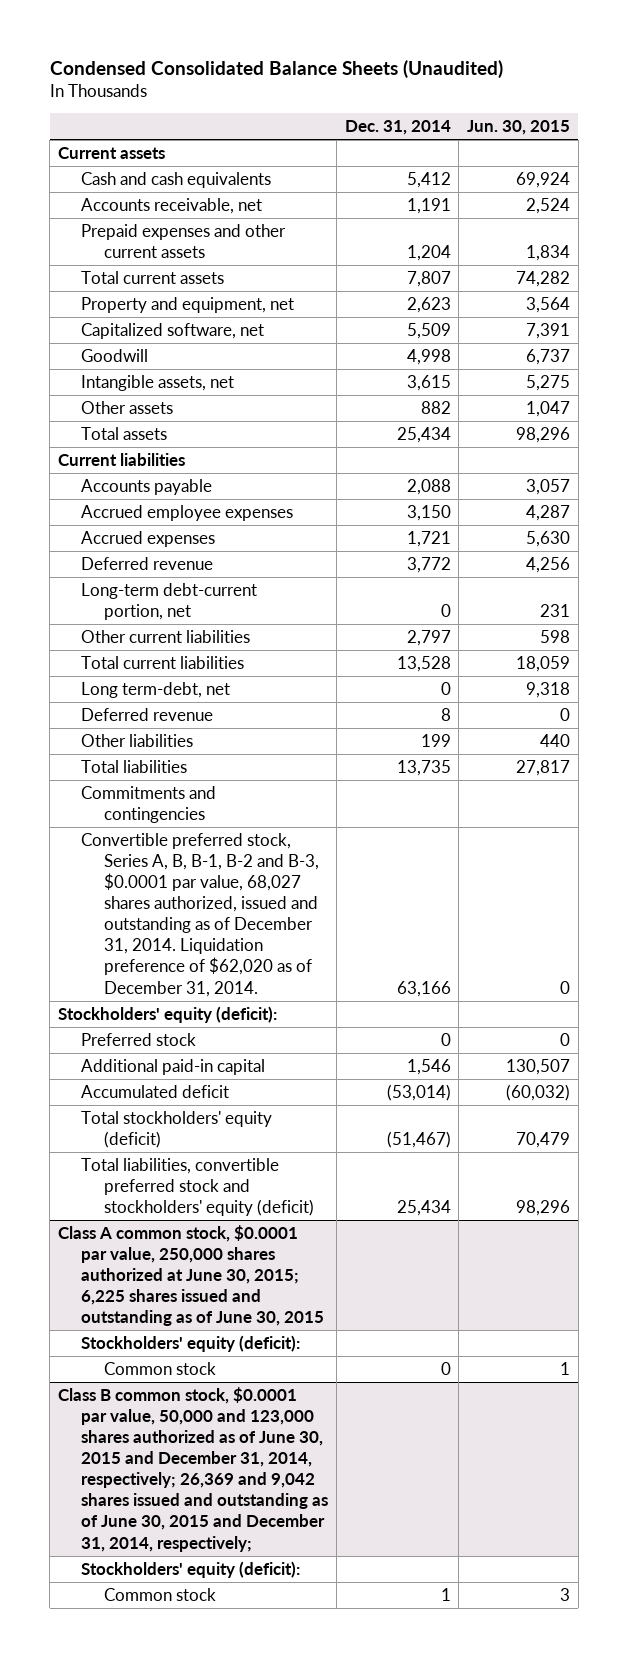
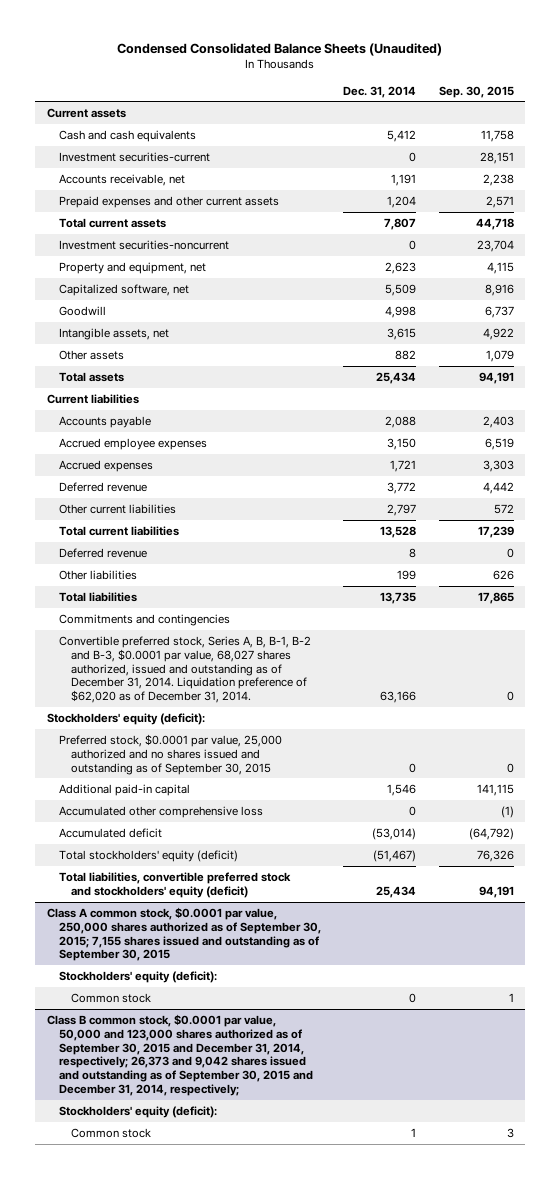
[467,120,571,136] Jun. 30, 2015 -> none
none -> [438,85,514,98] Sep. 30, 2015
none -> [58,151,210,162] Investment securities-current
none -> [58,239,229,250] Investment securities-noncurrent
[81,582,258,620] Long-term debt-current portion, net -> none
[81,681,231,698] Long term-debt, net -> none
[81,1032,197,1046] Preferred stock -> [58,733,282,775] Preferred stock, $0.0001 par value, 25,000 authorized and no shares issued and outstanding as of September 30, 2015
none -> [58,805,263,818] Accumulated other comprehensive loss
[57,1224,325,1327] Class A common stock, $0.0001 par value, 250,000 shares authorized at June 30, 2015; 6,225 shares issued and outstanding as of June 30, 2015 -> [46,906,321,962] Class A common stock, $0.0001 par value, 250,000 shares authorized as of September 30, 2015; 7,155 shares issued and outstanding as of September 30, 2015
[57,1386,329,1552] Class B common stock, $0.0001 par value, 50,000 and 123,000 shares authorized as of June 30, 2015 and December 31, 2014, respectively; 26,369 and 9,042 shares issued and outstanding as of June 30, 2015 and December 31, 2014, respectively; -> [46,1013,313,1096] Class B common stock, $0.0001 par value, 50,000 and 123,000 shares authorized as of September 30, 2015 and December 31, 2014, respectively; 26,373 and 9,042 shares issued and outstanding as of September 30, 2015 and December 31, 2014, respectively;

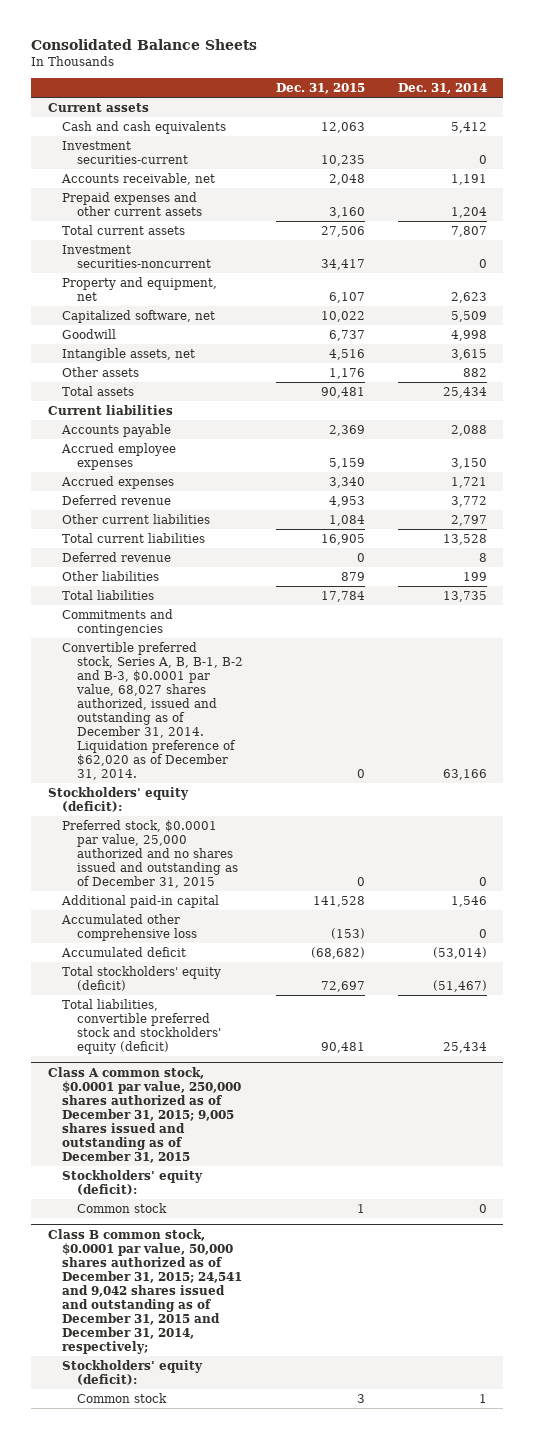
[117,42,443,56] Condensed Consolidated Balance Sheets (Unaudited) -> [31,38,258,50] Consolidated Balance Sheets
[438,85,514,98] Sep. 30, 2015 -> none
none -> [275,83,365,95] Dec. 31, 2015
[58,733,282,775] Preferred stock, $0.0001 par value, 25,000 authorized and no shares issued and outstanding as of September 30, 2015 -> [62,820,239,888] Preferred stock, $0.0001 par value, 25,000 authorized and no shares issued and outstanding as of December 31, 2015
[46,906,321,962] Class A common stock, $0.0001 par value, 250,000 shares authorized as of September 30, 2015; 7,155 shares issued and outstanding as of September 30, 2015 -> [47,1067,242,1163] Class A common stock, $0.0001 par value, 250,000 shares authorized as of December 31, 2015; 9,005 shares issued and outstanding as of December 31, 2015
[46,1013,313,1096] Class B common stock, $0.0001 par value, 50,000 and 123,000 shares authorized as of September 30, 2015 and December 31, 2014, respectively; 26,373 and 9,042 shares issued and outstanding as of September 30, 2015 and December 31, 2014, respectively; -> [47,1229,243,1354] Class B common stock, $0.0001 par value, 50,000 shares authorized as of December 31, 2015; 24,541 and 9,042 shares issued and outstanding as of December 31, 2015 and December 31, 2014, respectively;

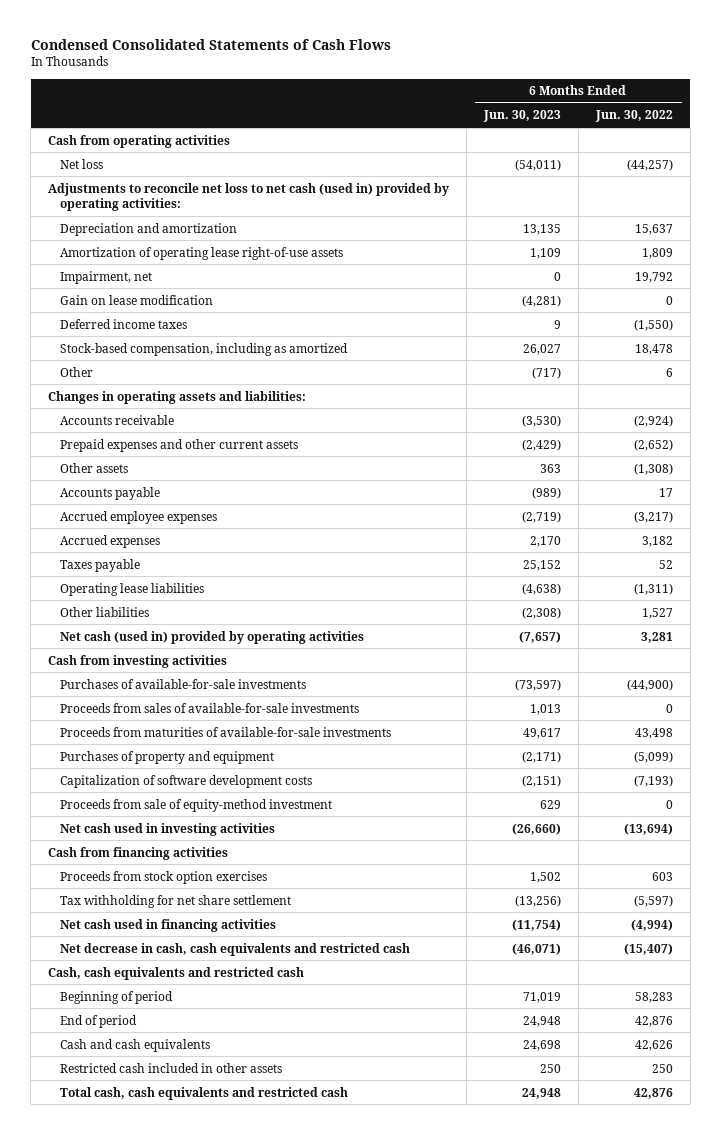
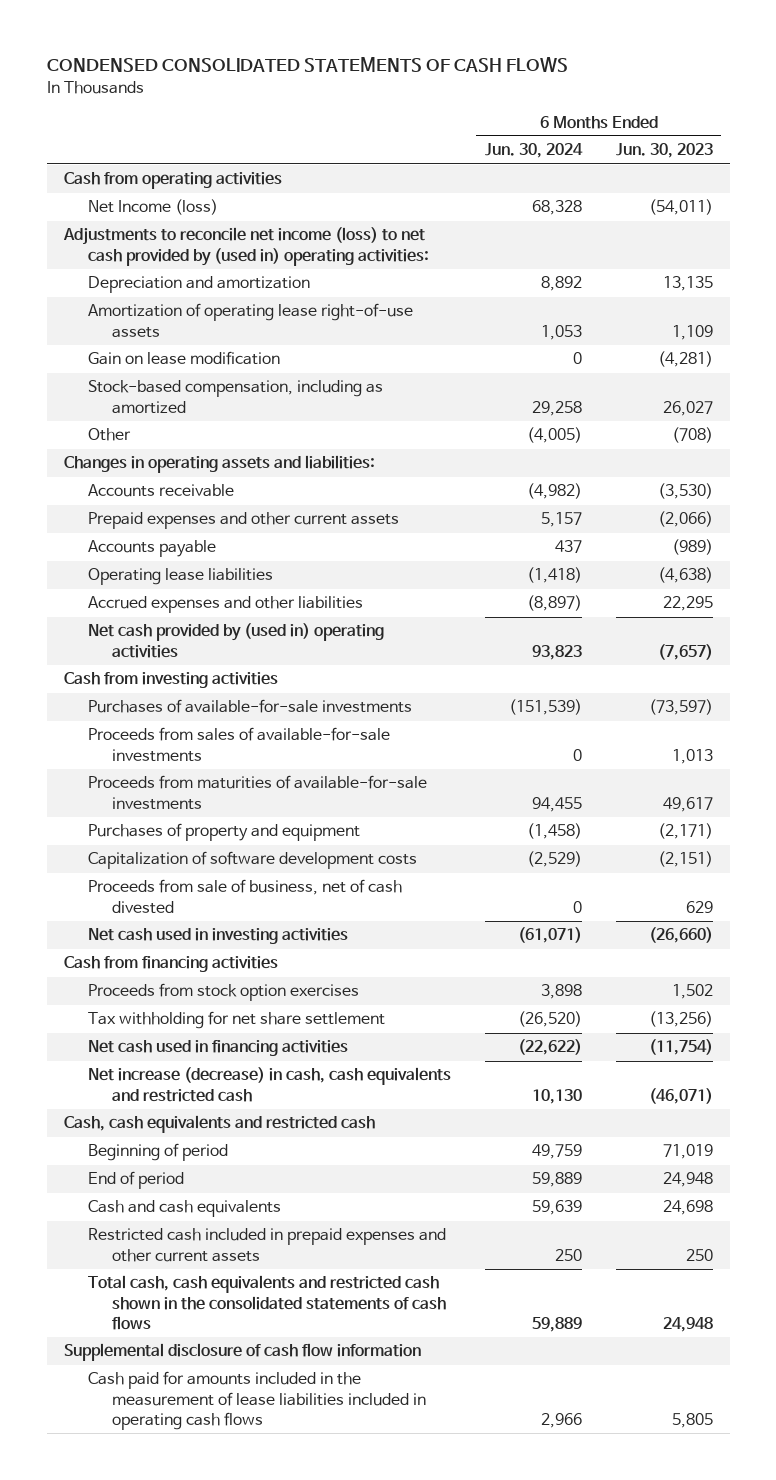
[30,38,391,50] Condensed Consolidated Statements of Cash Flows -> [46,57,568,73] CONDENSED CONSOLIDATED STATEMENTS OF CASH FLOWS
[594,110,673,123] Jun. 30, 2022 -> none
none -> [484,143,583,159] Jun. 30, 2024
[59,158,103,169] Net loss -> [87,199,218,216] Net Income (loss)
[48,182,450,212] Adjustments to reconcile net loss to net cash (used in) provided by operating activities: -> [62,227,429,266] Adjustments to reconcile net income (loss) to net cash provided by (used in) operating activities:
[59,270,152,284] Impairment, net -> none
[59,318,187,329] Deferred income taxes -> none
[532,366,562,379] (717) -> [671,427,713,444] (708)
[59,462,128,473] Other assets -> none
[522,438,562,451] (2,429) -> [657,511,713,528] (2,066)
[59,510,217,524] Accrued employee expenses -> none
[59,534,160,548] Accrued expenses -> none
[59,558,140,572] Taxes payable -> none
[59,606,149,617] Other liabilities -> [87,596,363,614] Accrued expenses and other liabilities
[522,606,562,619] (2,308) -> [662,596,713,612] 22,295
[59,630,364,644] Net cash (used in) provided by operating activities -> [87,623,384,658] Net cash provided by (used in) operating activities
[59,798,332,812] Proceeds from sale of equity-method investment -> [87,879,402,914] Proceeds from sale of business, net of cash divested
[59,942,410,956] Net decrease in cash, cash equivalents and restricted cash -> [87,1067,451,1102] Net increase (decrease) in cash, cash equivalents and restricted cash
[59,1062,282,1073] Restricted cash included in other assets -> [87,1228,446,1262] Restricted cash included in prepaid expenses and other current assets
[59,1086,348,1100] Total cash, cash equivalents and restricted cash -> [87,1275,446,1331] Total cash, cash equivalents and restricted cash shown in the consolidated statements of cash flows
none -> [63,1343,421,1362] Supplemental disclosure of cash flow information
none -> [87,1371,426,1431] Cash paid for amounts included in the measurement of lease liabilities included in operating cash flows

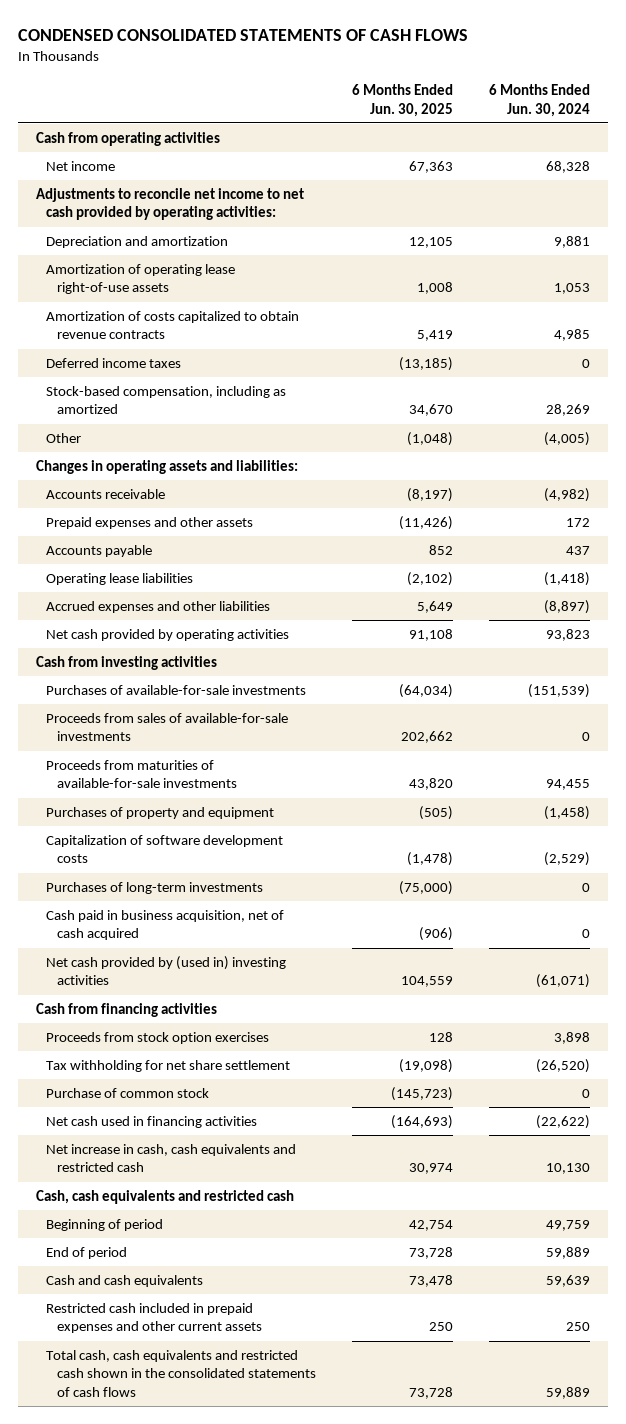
[615,143,713,159] Jun. 30, 2023 -> none
none -> [351,84,453,117] 6 Months Ended Jun. 30, 2025
[87,199,218,216] Net Income (loss) -> [46,160,116,171] Net income
[62,227,429,266] Adjustments to reconcile net income (loss) to net cash provided by (used in) operating activities: -> [35,187,304,221] Adjustments to reconcile net income to net cash provided by operating activities:
[540,276,582,292] 8,892 -> [554,235,591,248] 9,881
[87,351,280,366] Gain on lease modification -> none
none -> [46,310,300,340] Amortization of costs capitalized to obtain revenue contracts
none -> [46,357,182,368] Deferred income taxes
[531,400,582,416] 29,258 -> [546,404,591,417] 28,269
[87,512,399,530] Prepaid expenses and other current assets -> [46,516,254,529] Prepaid expenses and other assets
[540,512,582,528] 5,157 -> [566,517,591,527] 172
[87,623,384,658] Net cash provided by (used in) operating activities -> [46,628,290,641] Net cash provided by operating activities
[87,879,402,914] Proceeds from sale of business, net of cash divested -> none
none -> [46,881,264,894] Purchases of long-term investments
none -> [46,909,285,941] Cash paid in business acquisition, net of cash acquired
[87,928,348,945] Net cash used in investing activities -> [46,955,287,986] Net cash provided by (used in) investing activities
none -> [46,1087,210,1098] Purchase of common stock
[87,1067,451,1102] Net increase (decrease) in cash, cash equivalents and restricted cash -> [46,1143,297,1173] Net increase in cash, cash equivalents and restricted cash
[63,1343,421,1362] Supplemental disclosure of cash flow information -> none
[87,1371,426,1431] Cash paid for amounts included in the measurement of lease liabilities included in operating cash flows -> none

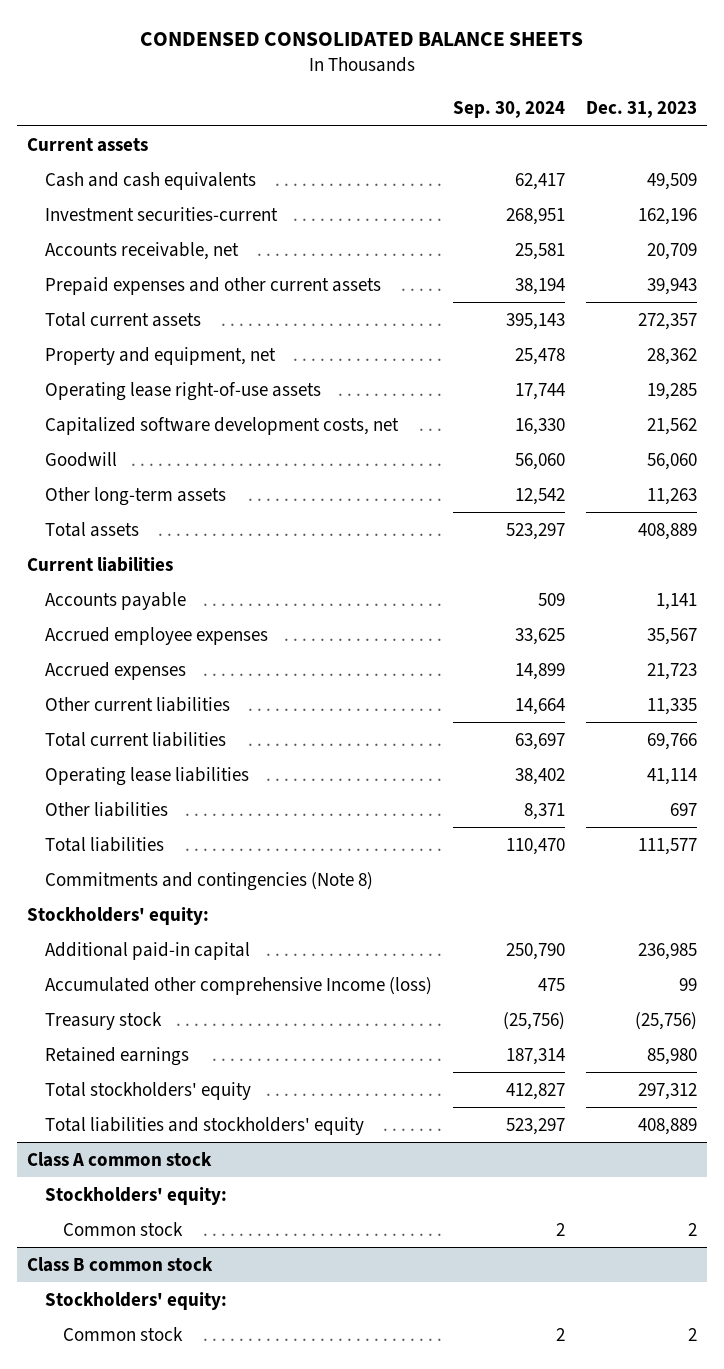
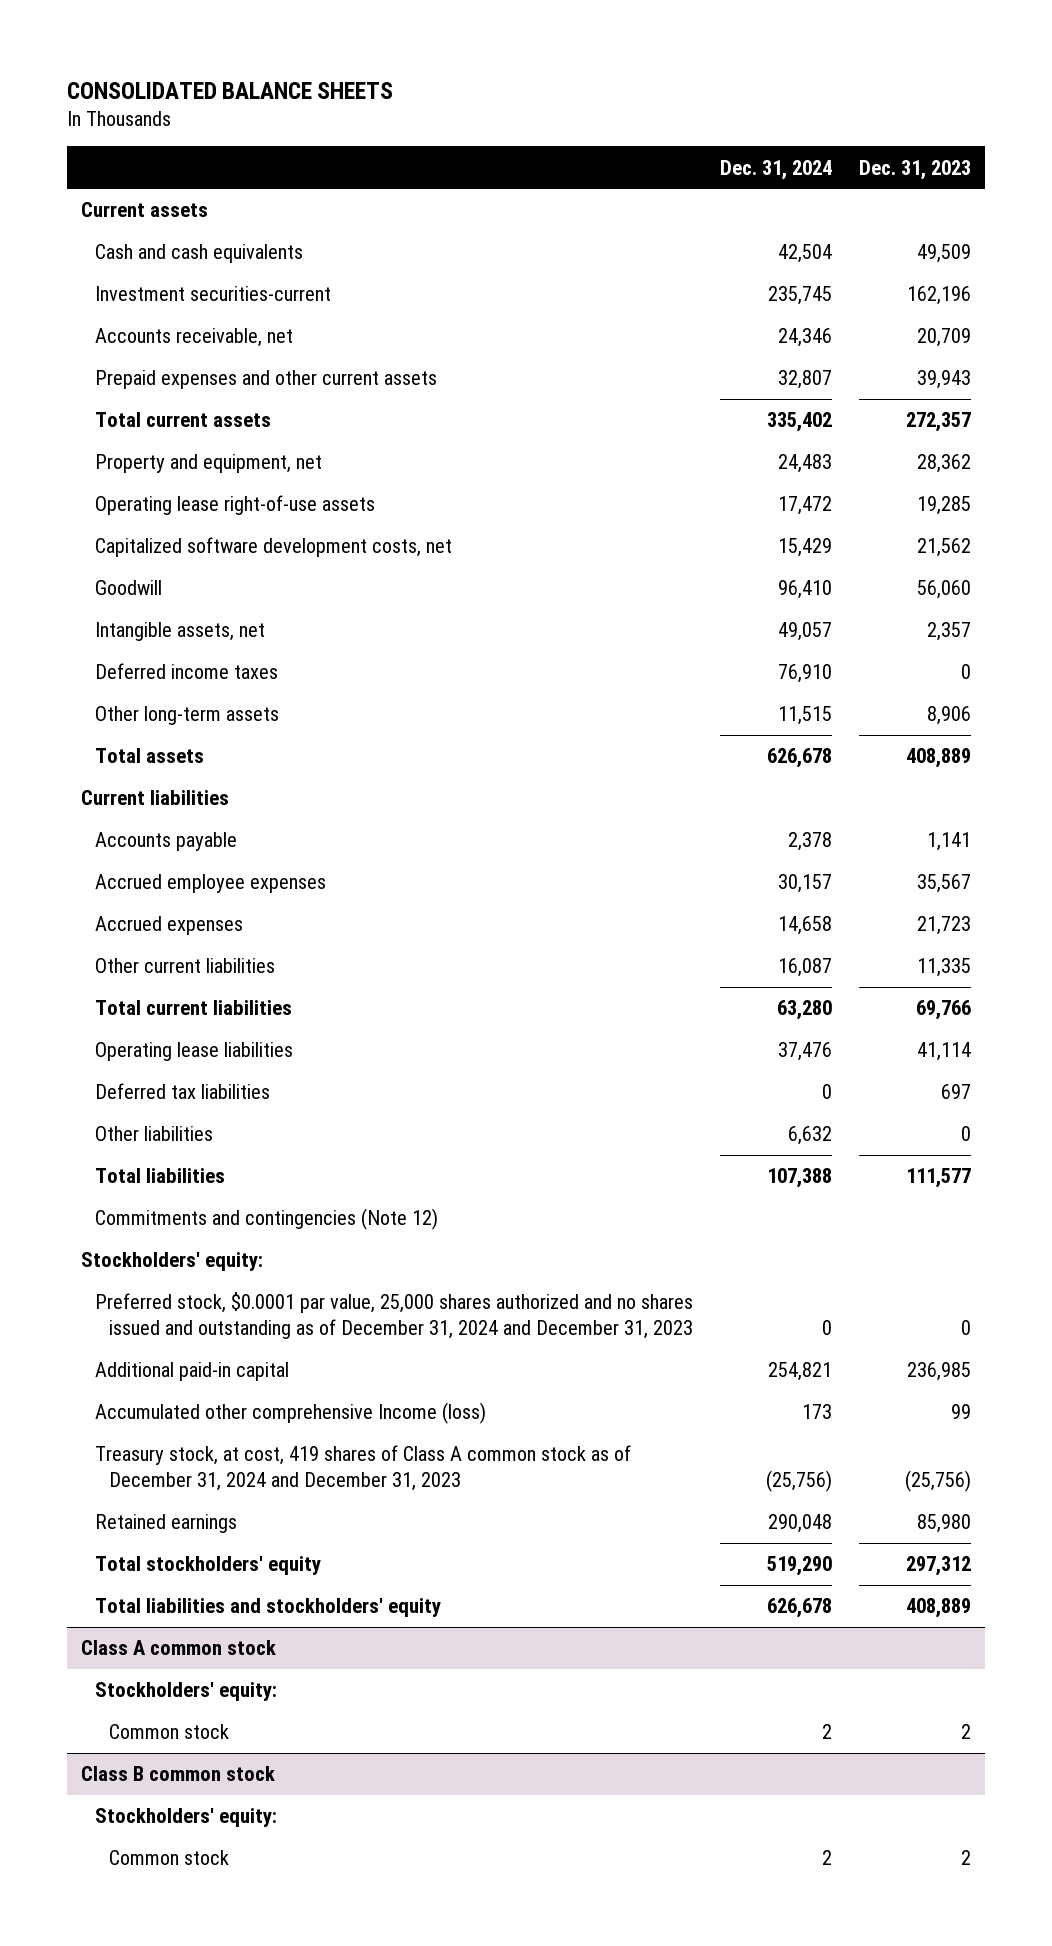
[140,31,584,46] CONDENSED CONSOLIDATED BALANCE SHEETS -> [67,81,394,99] CONSOLIDATED BALANCE SHEETS
[452,101,565,119] Sep. 30, 2024 -> none
none -> [720,159,833,180] Dec. 31, 2024
none -> [94,622,265,642] Intangible assets, net
none -> [94,663,278,680] Deferred income taxes
[646,487,697,505] 11,263 -> [927,706,972,726] 8,906
none -> [94,1083,270,1100] Deferred tax liabilities
[669,802,697,816] 697 -> [961,1126,972,1142] 0
[44,871,373,891] Commitments and contingencies (Note 8) -> [94,1208,438,1231] Commitments and contingencies (Note 12)
none -> [94,1292,694,1340] Preferred stock, $0.0001 par value, 25,000 shares authorized and no shares issued and outstanding as of December 31, 2024 and December 31, 2023
[44,1011,162,1030] Treasury stock -> [94,1445,631,1492] Treasury stock, at cost, 419 shares of Class A common stock as of December 31, 2024 and December 31, 2023

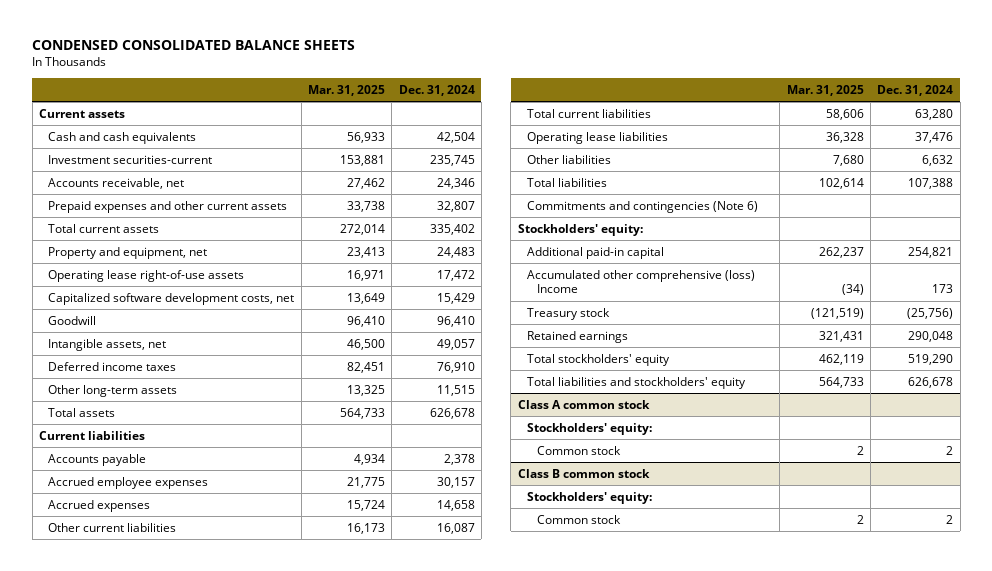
[67,81,394,99] CONSOLIDATED BALANCE SHEETS -> [32,40,356,51] CONDENSED CONSOLIDATED BALANCE SHEETS
[859,159,972,180] Dec. 31, 2023 -> none
none -> [307,84,385,96] Mar. 31, 2025
[94,1083,270,1100] Deferred tax liabilities -> none
[94,1208,438,1231] Commitments and contingencies (Note 12) -> [527,200,759,213] Commitments and contingencies (Note 6)
[94,1292,694,1340] Preferred stock, $0.0001 par value, 25,000 shares authorized and no shares issued and outstanding as of December 31, 2024 and December 31, 2023 -> none
[94,1402,486,1425] Accumulated other comprehensive Income (loss) -> [527,269,756,294] Accumulated other comprehensive (loss) Income
[94,1445,631,1492] Treasury stock, at cost, 419 shares of Class A common stock as of December 31, 2024 and December 31, 2023 -> [527,307,611,320] Treasury stock

